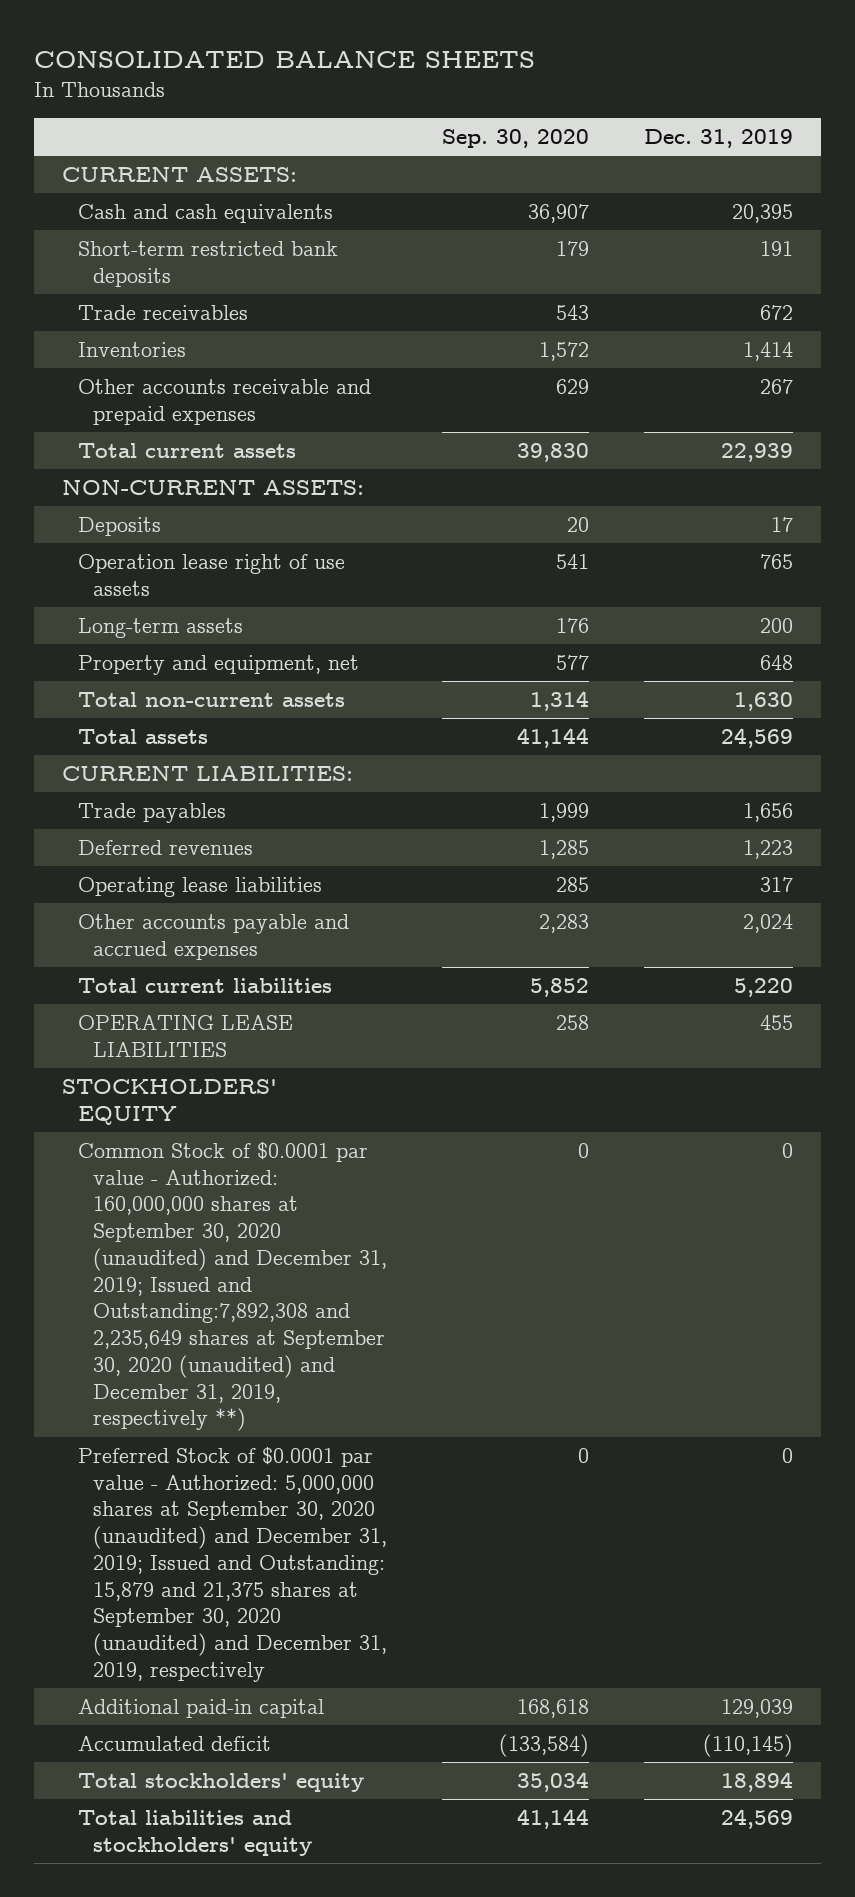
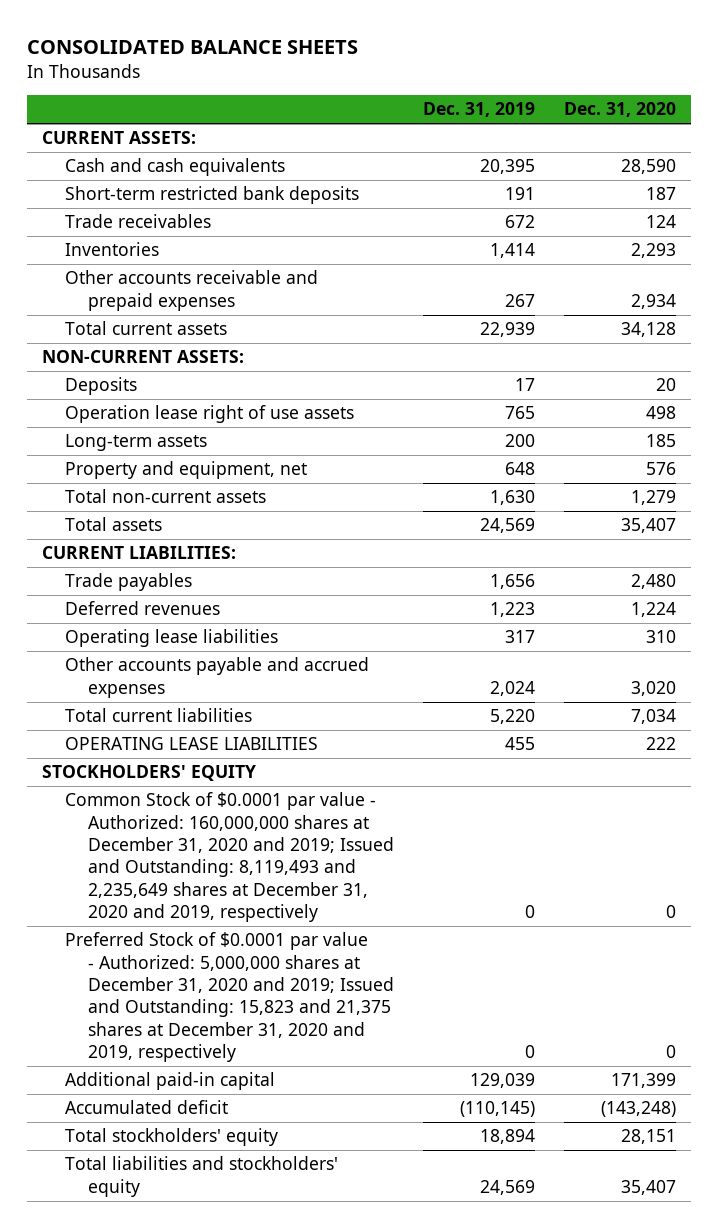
[442,128,590,148] Sep. 30, 2020 -> none
none -> [564,102,677,118] Dec. 31, 2020
[77,1142,388,1432] Common Stock of $0.0001 par value - Authorized: 160,000,000 shares at September 30, 2020 (unaudited) and December 31, 2019; Issued and Outstanding:7,892,308 and 2,235,649 shares at September 30, 2020 (unaudited) and December 31, 2019, respectively **) -> [64,792,394,922] Common Stock of $0.0001 par value - Authorized: 160,000,000 shares at December 31, 2020 and 2019; Issued and Outstanding: 8,119,493 and 2,235,649 shares at December 31, 2020 and 2019, respectively
[77,1447,388,1682] Preferred Stock of $0.0001 par value - Authorized: 5,000,000 shares at September 30, 2020 (unaudited) and December 31, 2019; Issued and Outstanding: 15,879 and 21,375 shares at September 30, 2020 (unaudited) and December 31, 2019, respectively -> [64,932,394,1062] Preferred Stock of $0.0001 par value - Authorized: 5,000,000 shares at December 31, 2020 and 2019; Issued and Outstanding: 15,823 and 21,375 shares at December 31, 2020 and 2019, respectively

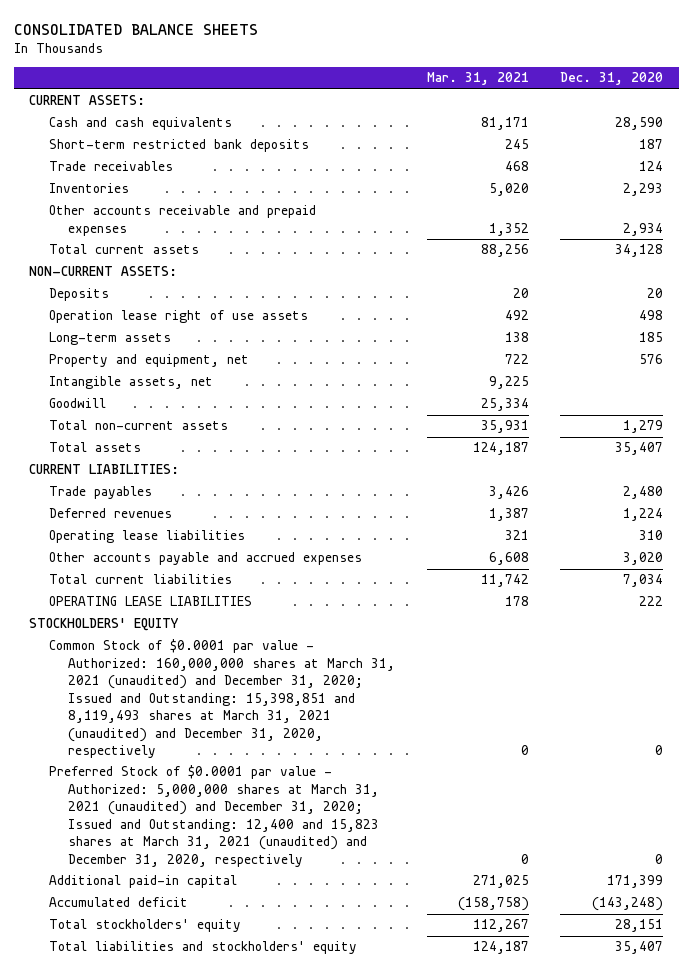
[423,102,536,118] Dec. 31, 2019 -> none
none -> [426,72,529,86] Mar. 31, 2021
none -> [48,376,213,390] Intangible assets, net
none -> [48,398,106,409] Goodwill
[64,792,394,922] Common Stock of $0.0001 par value - Authorized: 160,000,000 shares at December 31, 2020 and 2019; Issued and Outstanding: 8,119,493 and 2,235,649 shares at December 31, 2020 and 2019, respectively -> [48,639,396,759] Common Stock of $0.0001 par value - Authorized: 160,000,000 shares at March 31, 2021 (unaudited) and December 31, 2020; Issued and Outstanding: 15,398,851 and 8,119,493 shares at March 31, 2021 (unaudited) and December 31, 2020, respectively
[64,932,394,1062] Preferred Stock of $0.0001 par value - Authorized: 5,000,000 shares at December 31, 2020 and 2019; Issued and Outstanding: 15,823 and 21,375 shares at December 31, 2020 and 2019, respectively -> [48,765,380,867] Preferred Stock of $0.0001 par value - Authorized: 5,000,000 shares at March 31, 2021 (unaudited) and December 31, 2020; Issued and Outstanding: 12,400 and 15,823 shares at March 31, 2021 (unaudited) and December 31, 2020, respectively

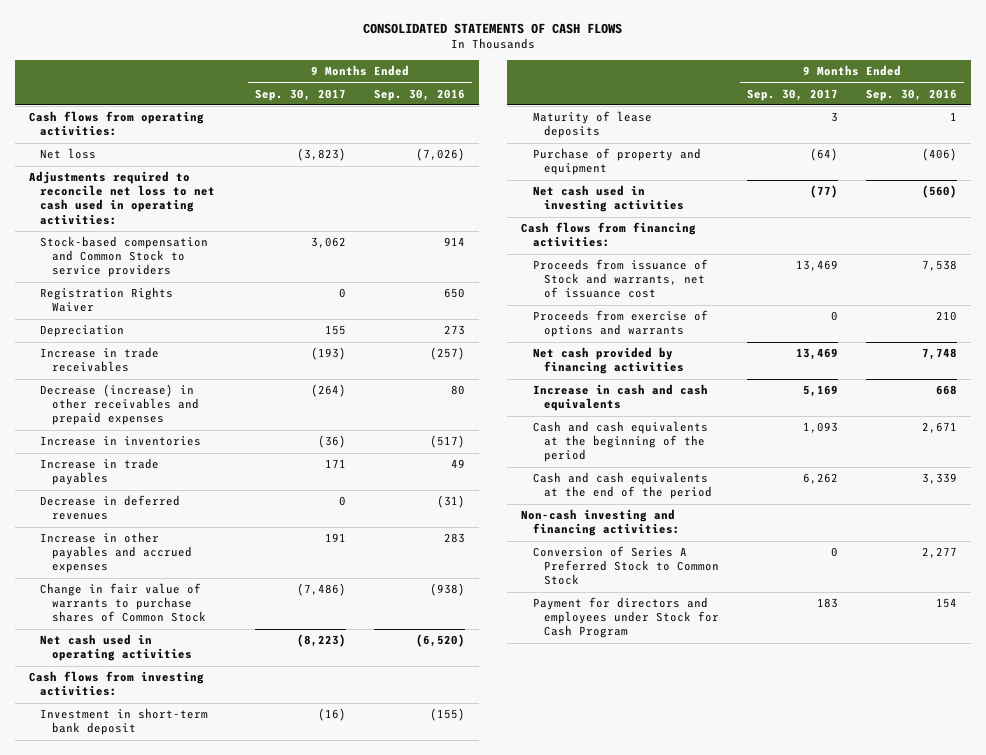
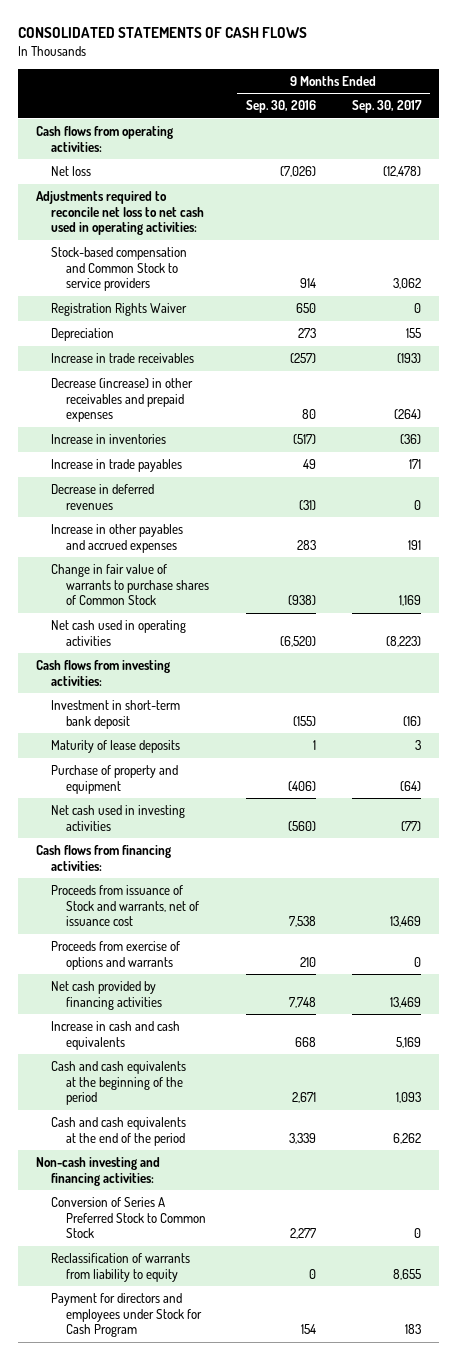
[296,148,346,162] (3,823) -> [382,166,421,178] (12,478)
[296,583,346,597] (7,486) -> [398,595,421,607] 1,169
none -> [51,1253,191,1282] Reclassification of warrants from liability to equity

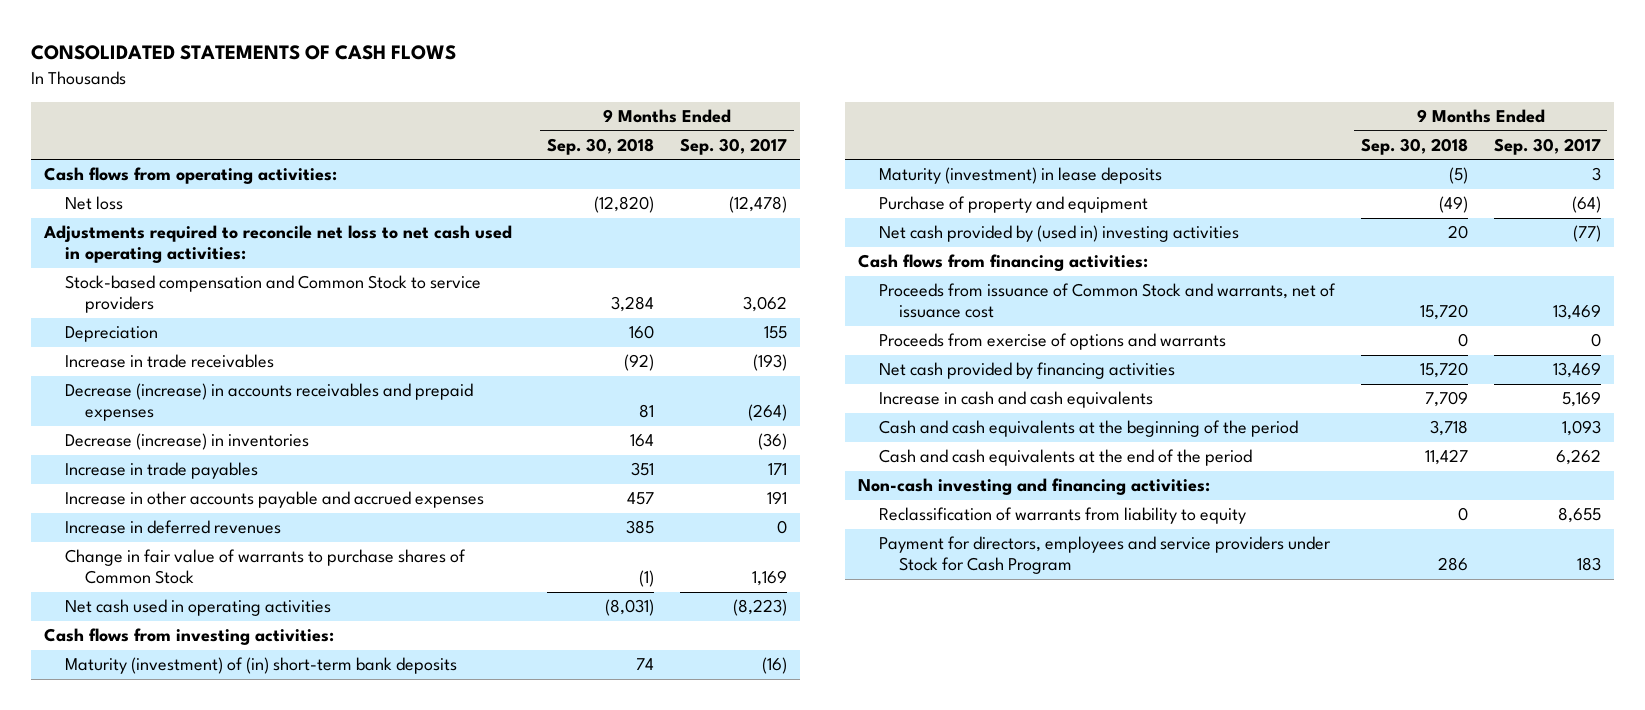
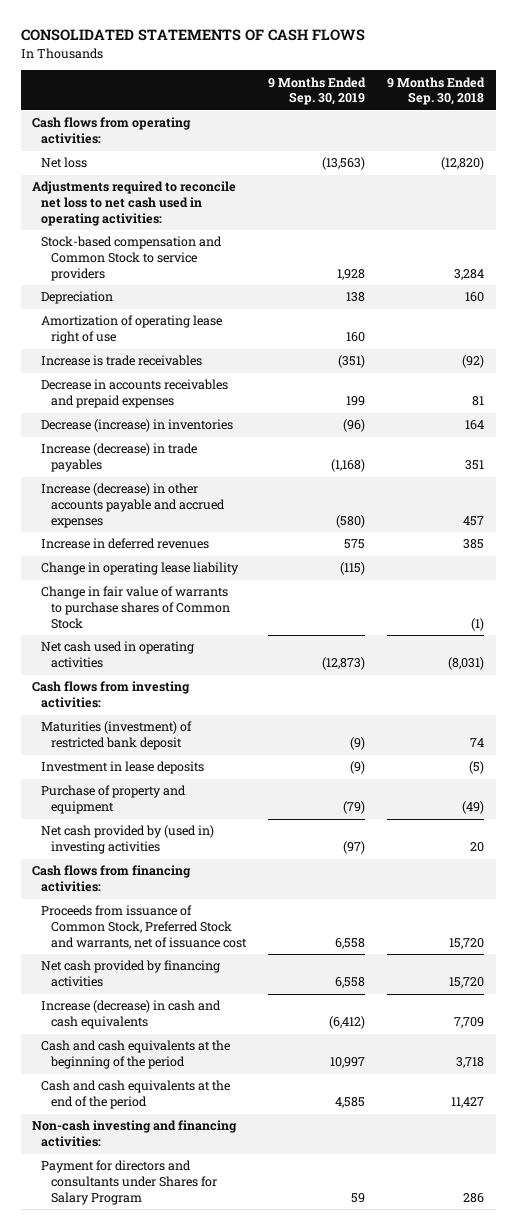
[680,137,788,155] Sep. 30, 2017 -> none
none -> [268,76,367,106] 9 Months Ended Sep. 30, 2019
none -> [41,315,223,345] Amortization of operating lease right of use
[64,354,274,369] Increase in trade receivables -> [41,355,203,367] Increase is trade receivables
[64,383,473,422] Decrease (increase) in accounts receivables and prepaid expenses -> [41,379,229,409] Decrease in accounts receivables and prepaid expenses
[64,462,258,480] Increase in trade payables -> [41,443,198,473] Increase (decrease) in trade payables
[64,491,484,509] Increase in other accounts payable and accrued expenses -> [41,483,225,529] Increase (decrease) in other accounts payable and accrued expenses
none -> [41,562,240,576] Change in operating lease liability
[64,657,457,675] Maturity (investment) of (in) short-term bank deposits -> [41,721,193,751] Maturities (investment) of restricted bank deposit
[878,167,1162,185] Maturity (investment) in lease deposits -> [41,761,205,775] Investment in lease deposits
[878,333,1226,351] Proceeds from exercise of options and warrants -> none
[878,283,1336,319] Proceeds from issuance of Common Stock and warrants, net of issuance cost -> [41,905,247,950] Proceeds from issuance of Common Stock, Preferred Stock and warrants, net of issuance cost
[878,391,1153,409] Increase in cash and cash equivalents -> [41,1000,222,1030] Increase (decrease) in cash and cash equivalents
[878,507,1246,525] Reclassification of warrants from liability to equity -> none
[878,536,1331,575] Payment for directors, employees and service providers under Stock for Cash Program -> [41,1160,217,1206] Payment for directors and consultants under Shares for Salary Program

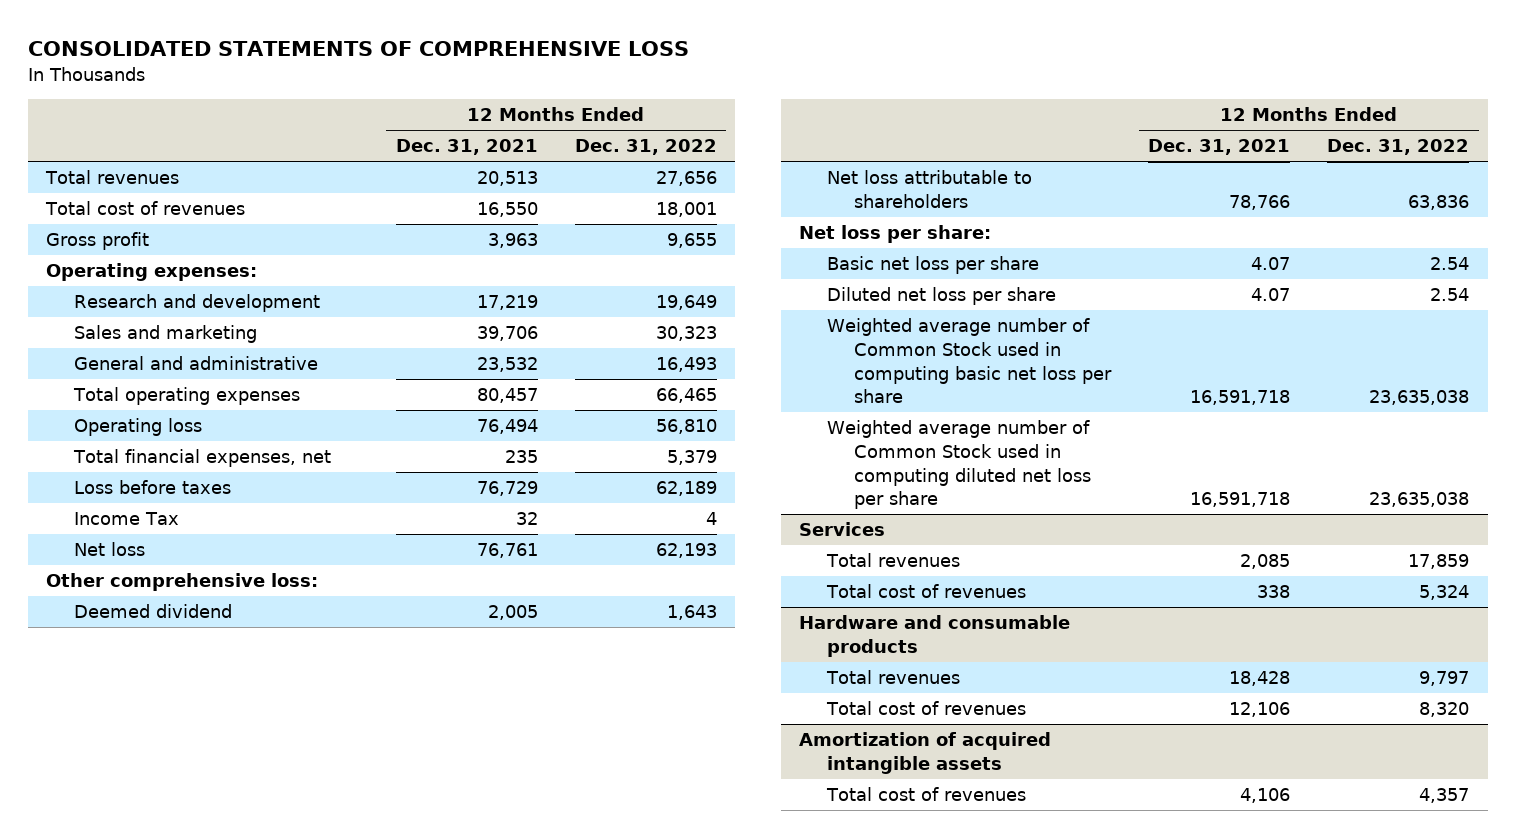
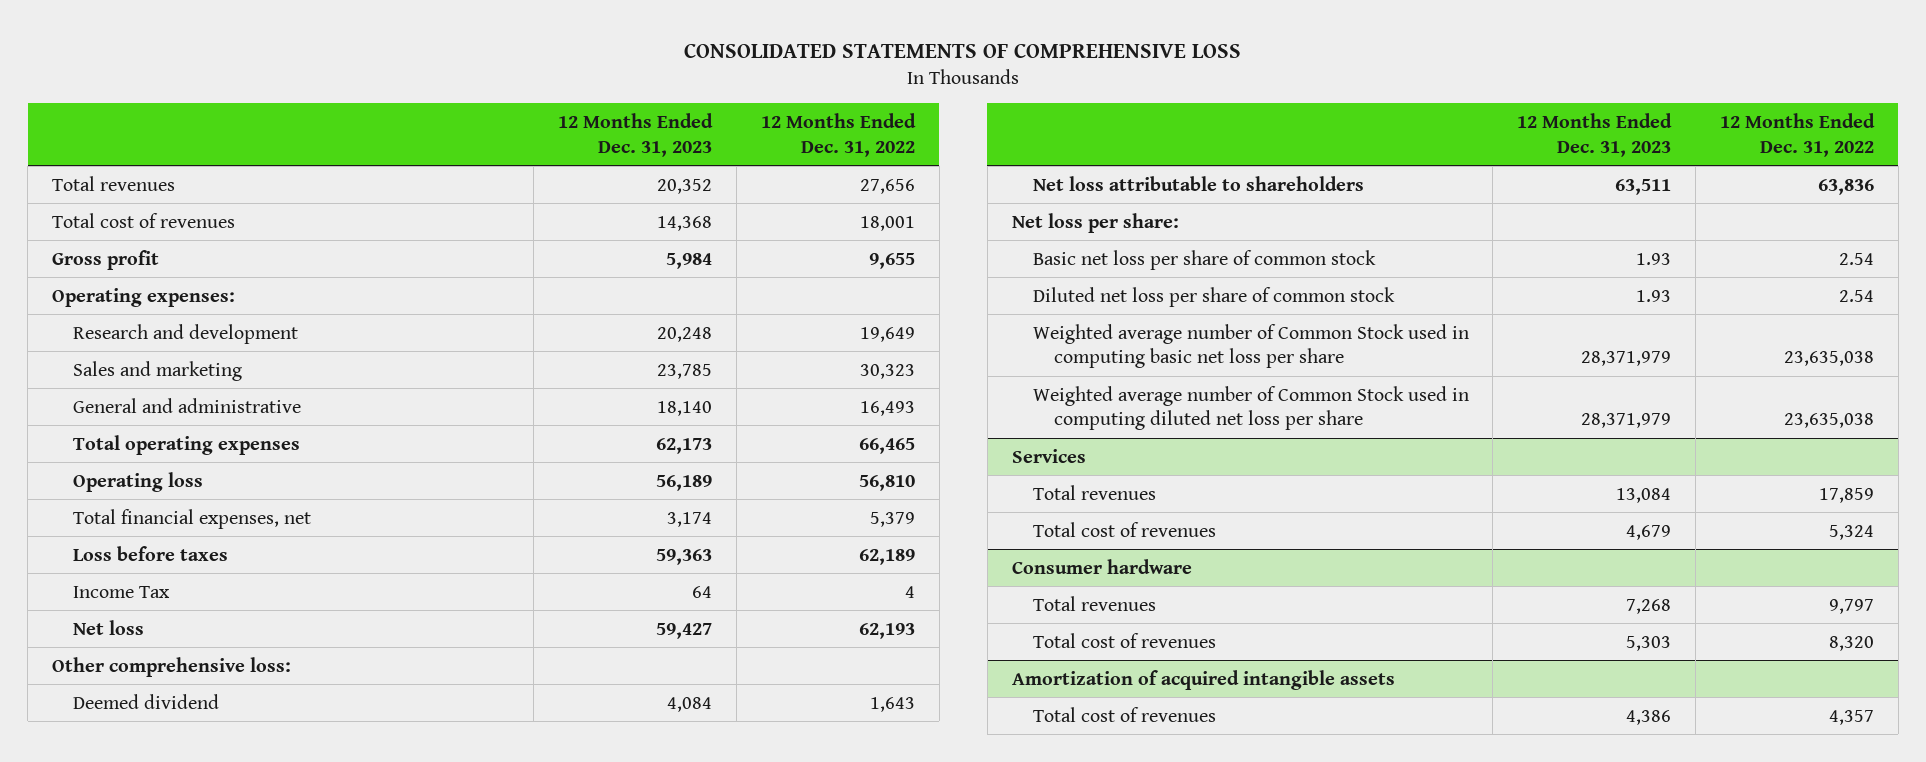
[395,139,538,156] Dec. 31, 2021 -> none
none -> [557,112,713,157] 12 Months Ended Dec. 31, 2023
[826,256,1039,275] Basic net loss per share -> [1032,249,1376,270] Basic net loss per share of common stock
[826,287,1056,306] Diluted net loss per share -> [1032,286,1395,307] Diluted net loss per share of common stock
[799,615,1071,657] Hardware and consumable products -> [1011,558,1192,574] Consumer hardware

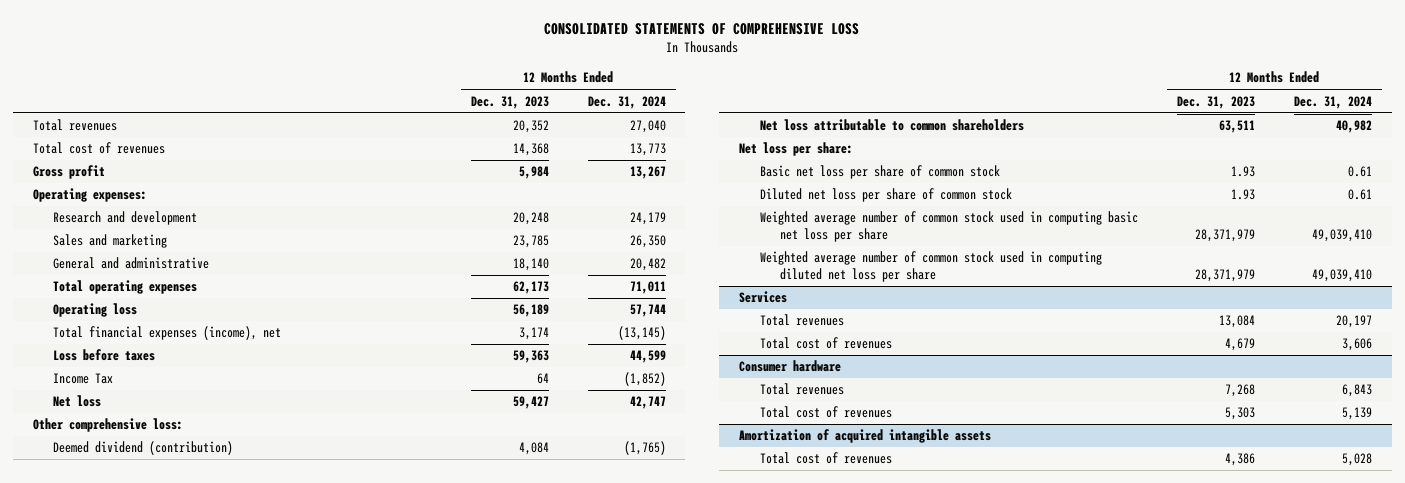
[760,112,916,157] 12 Months Ended Dec. 31, 2022 -> none
none -> [587,95,666,109] Dec. 31, 2024
[73,508,312,529] Total financial expenses, net -> [53,326,282,341] Total financial expenses (income), net
[73,693,220,709] Deemed dividend -> [53,441,234,456] Deemed dividend (contribution)
[1032,175,1364,191] Net loss attributable to shareholders -> [759,119,1024,132] Net loss attributable to common shareholders
[1032,323,1469,369] Weighted average number of Common Stock used in computing basic net loss per share -> [759,211,1138,242] Weighted average number of common stock used in computing basic net loss per share
[1032,385,1469,431] Weighted average number of Common Stock used in computing diluted net loss per share -> [759,251,1102,282] Weighted average number of common stock used in computing diluted net loss per share

